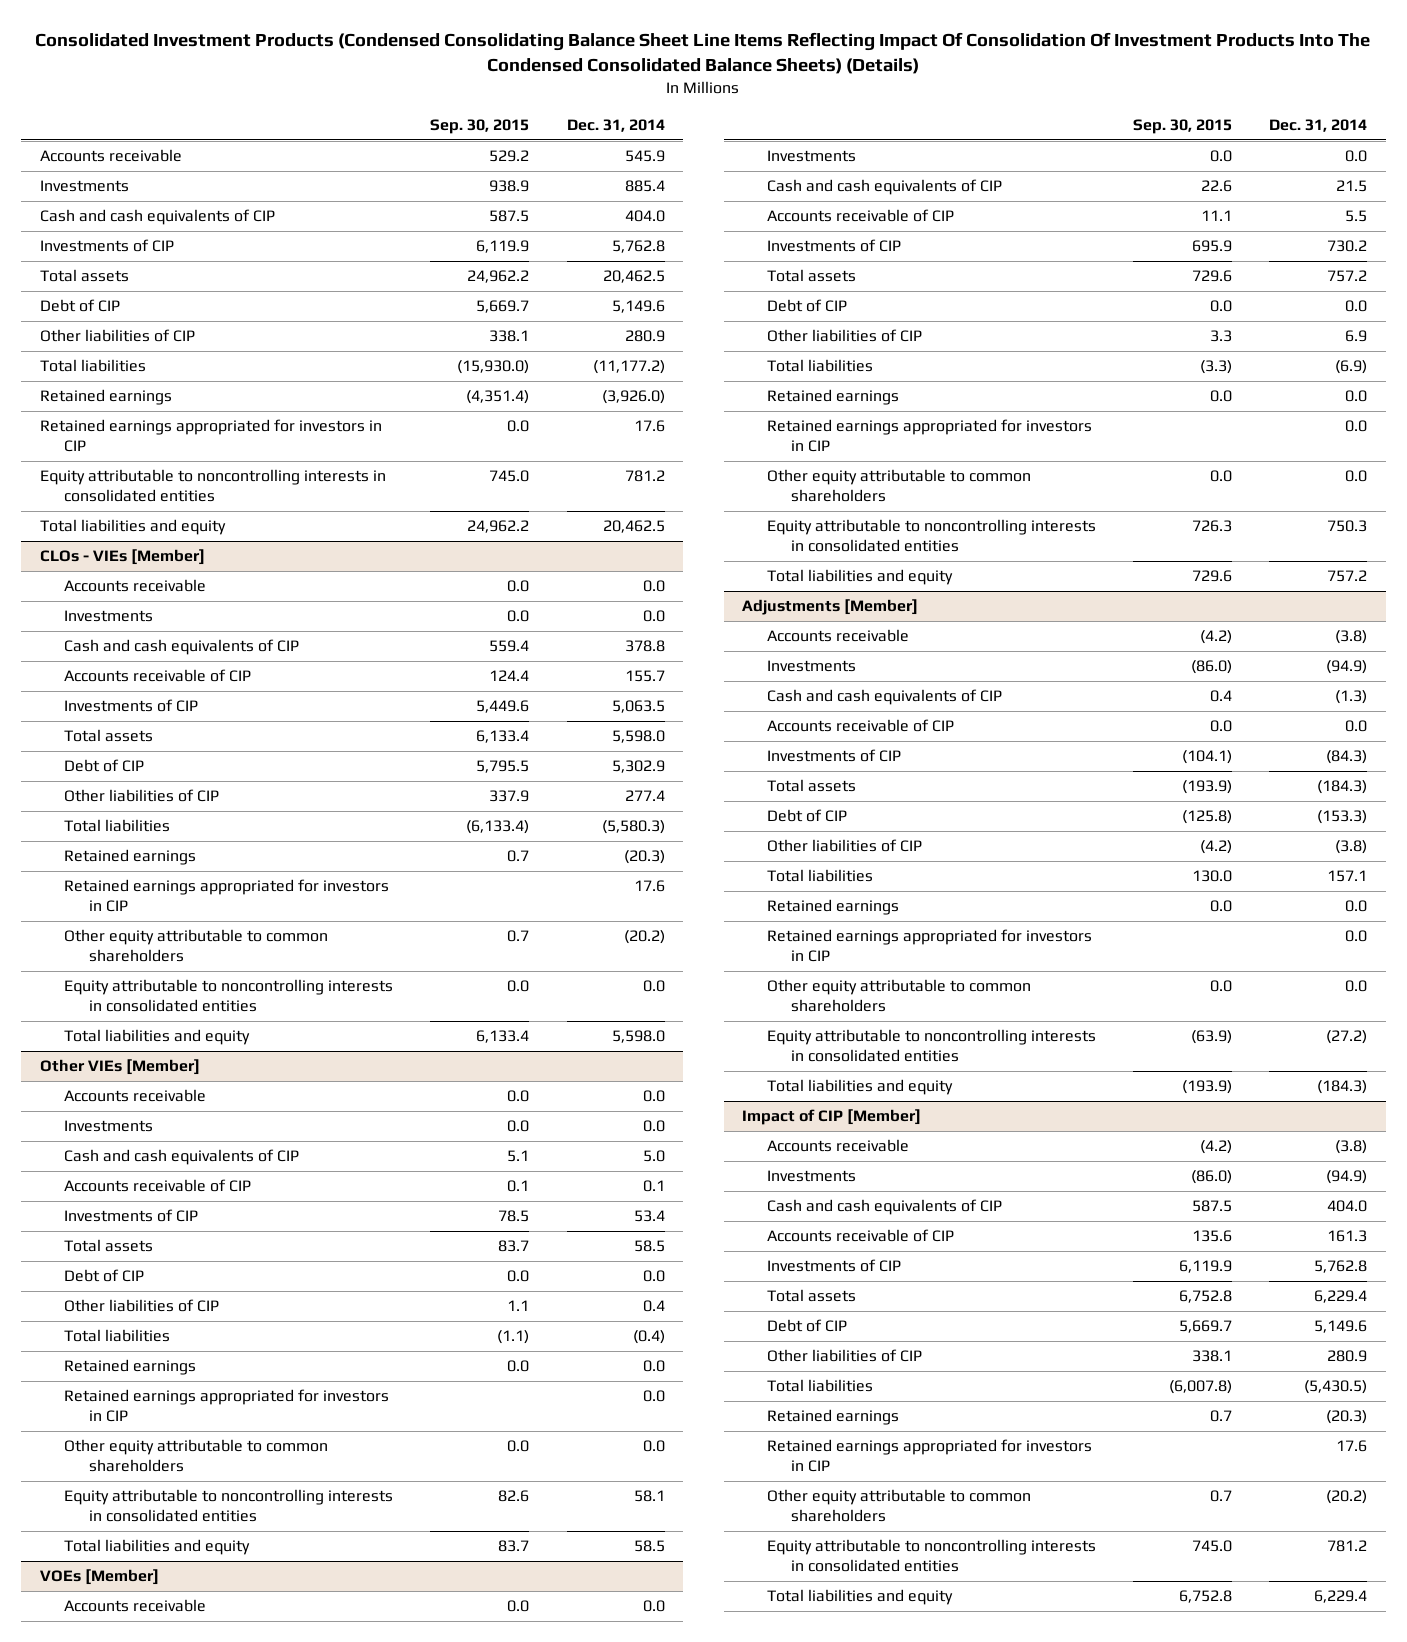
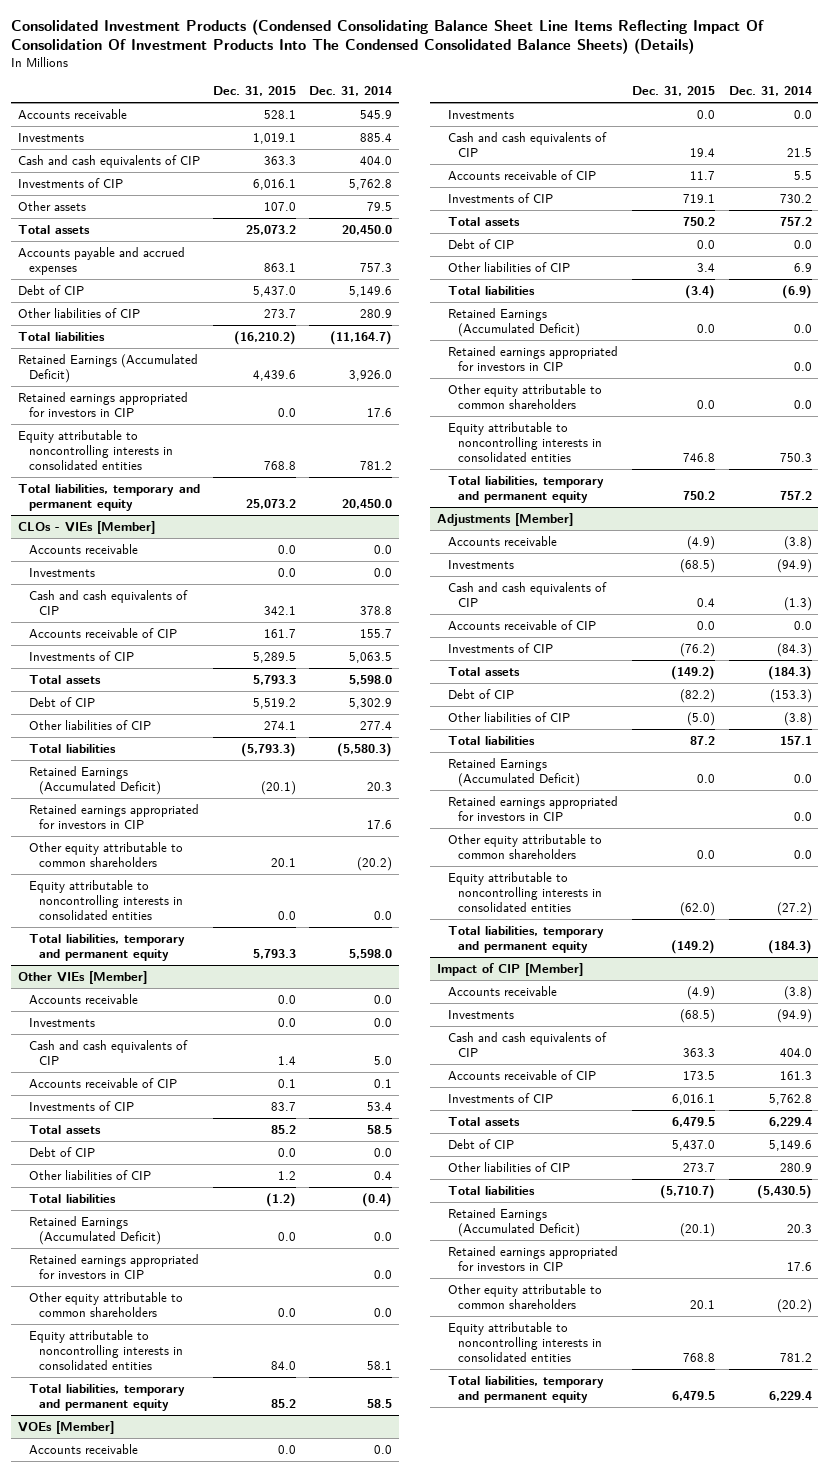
[430,118,530,134] Sep. 30, 2015 -> none
none -> [213,86,297,97] Dec. 31, 2015
none -> [17,200,86,211] Other assets
[602,270,665,284] 20,462.5 -> [342,224,393,235] 20,450.0
none -> [17,246,185,275] Accounts payable and accrued expenses
[592,360,665,375] (11,177.2) -> [330,330,393,345] (11,164.7)
[39,389,172,406] Retained earnings -> [17,353,198,383] Retained Earnings (Accumulated Deficit)
[601,390,665,405] (3,926.0) -> [349,369,393,381] 3,926.0
[39,519,226,536] Total liabilities and equity -> [17,483,200,511] Total liabilities, temporary and permanent equity
[602,520,665,534] 20,462.5 -> [342,498,393,509] 20,450.0
[64,849,197,866] Retained earnings -> [28,765,162,795] Retained Earnings (Accumulated Deficit)
[623,850,665,865] (20.3) -> [367,781,393,791] 20.3
[64,1029,251,1046] Total liabilities and equity -> [28,933,185,961] Total liabilities, temporary and permanent equity
[64,1359,197,1376] Retained earnings -> [28,1215,162,1245] Retained Earnings (Accumulated Deficit)
[64,1539,251,1556] Total liabilities and equity -> [28,1383,185,1411] Total liabilities, temporary and permanent equity
[766,389,899,406] Retained earnings -> [447,307,581,337] Retained Earnings (Accumulated Deficit)
[766,569,953,586] Total liabilities and equity -> [447,475,604,503] Total liabilities, temporary and permanent equity
[766,899,899,916] Retained earnings -> [447,757,581,787] Retained Earnings (Accumulated Deficit)
[766,1079,953,1096] Total liabilities and equity -> [447,925,604,953] Total liabilities, temporary and permanent equity
[766,1409,899,1426] Retained earnings -> [447,1207,581,1237] Retained Earnings (Accumulated Deficit)
[1326,1410,1368,1425] (20.3) -> [786,1223,812,1233] 20.3
[766,1589,953,1606] Total liabilities and equity -> [447,1375,604,1403] Total liabilities, temporary and permanent equity

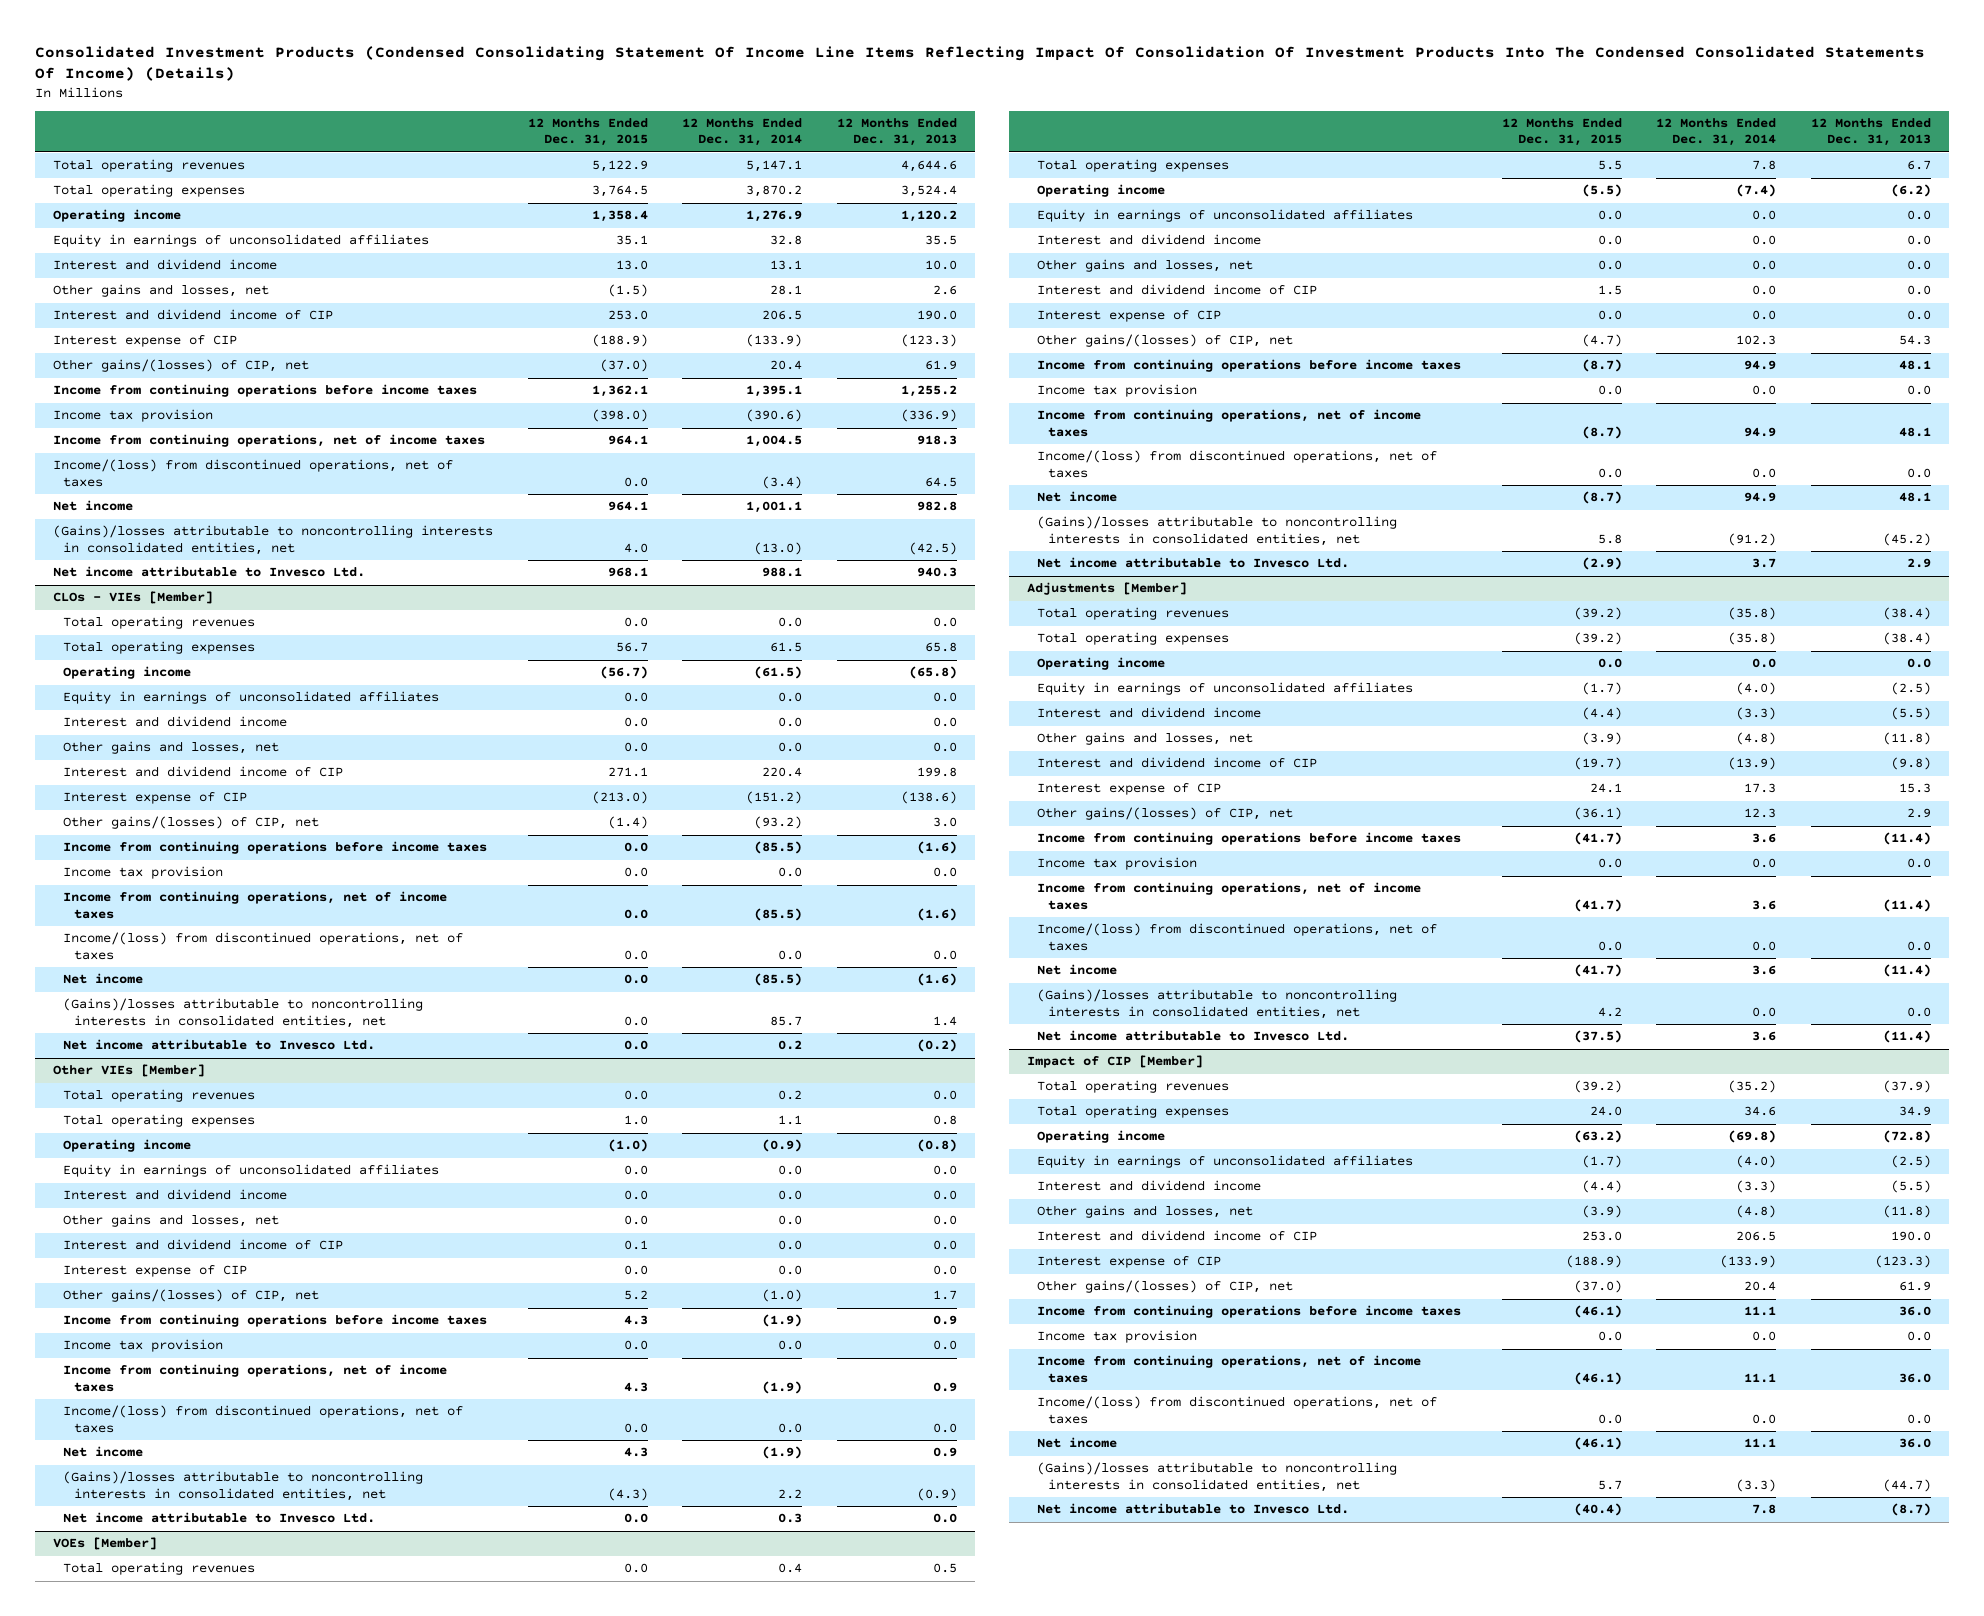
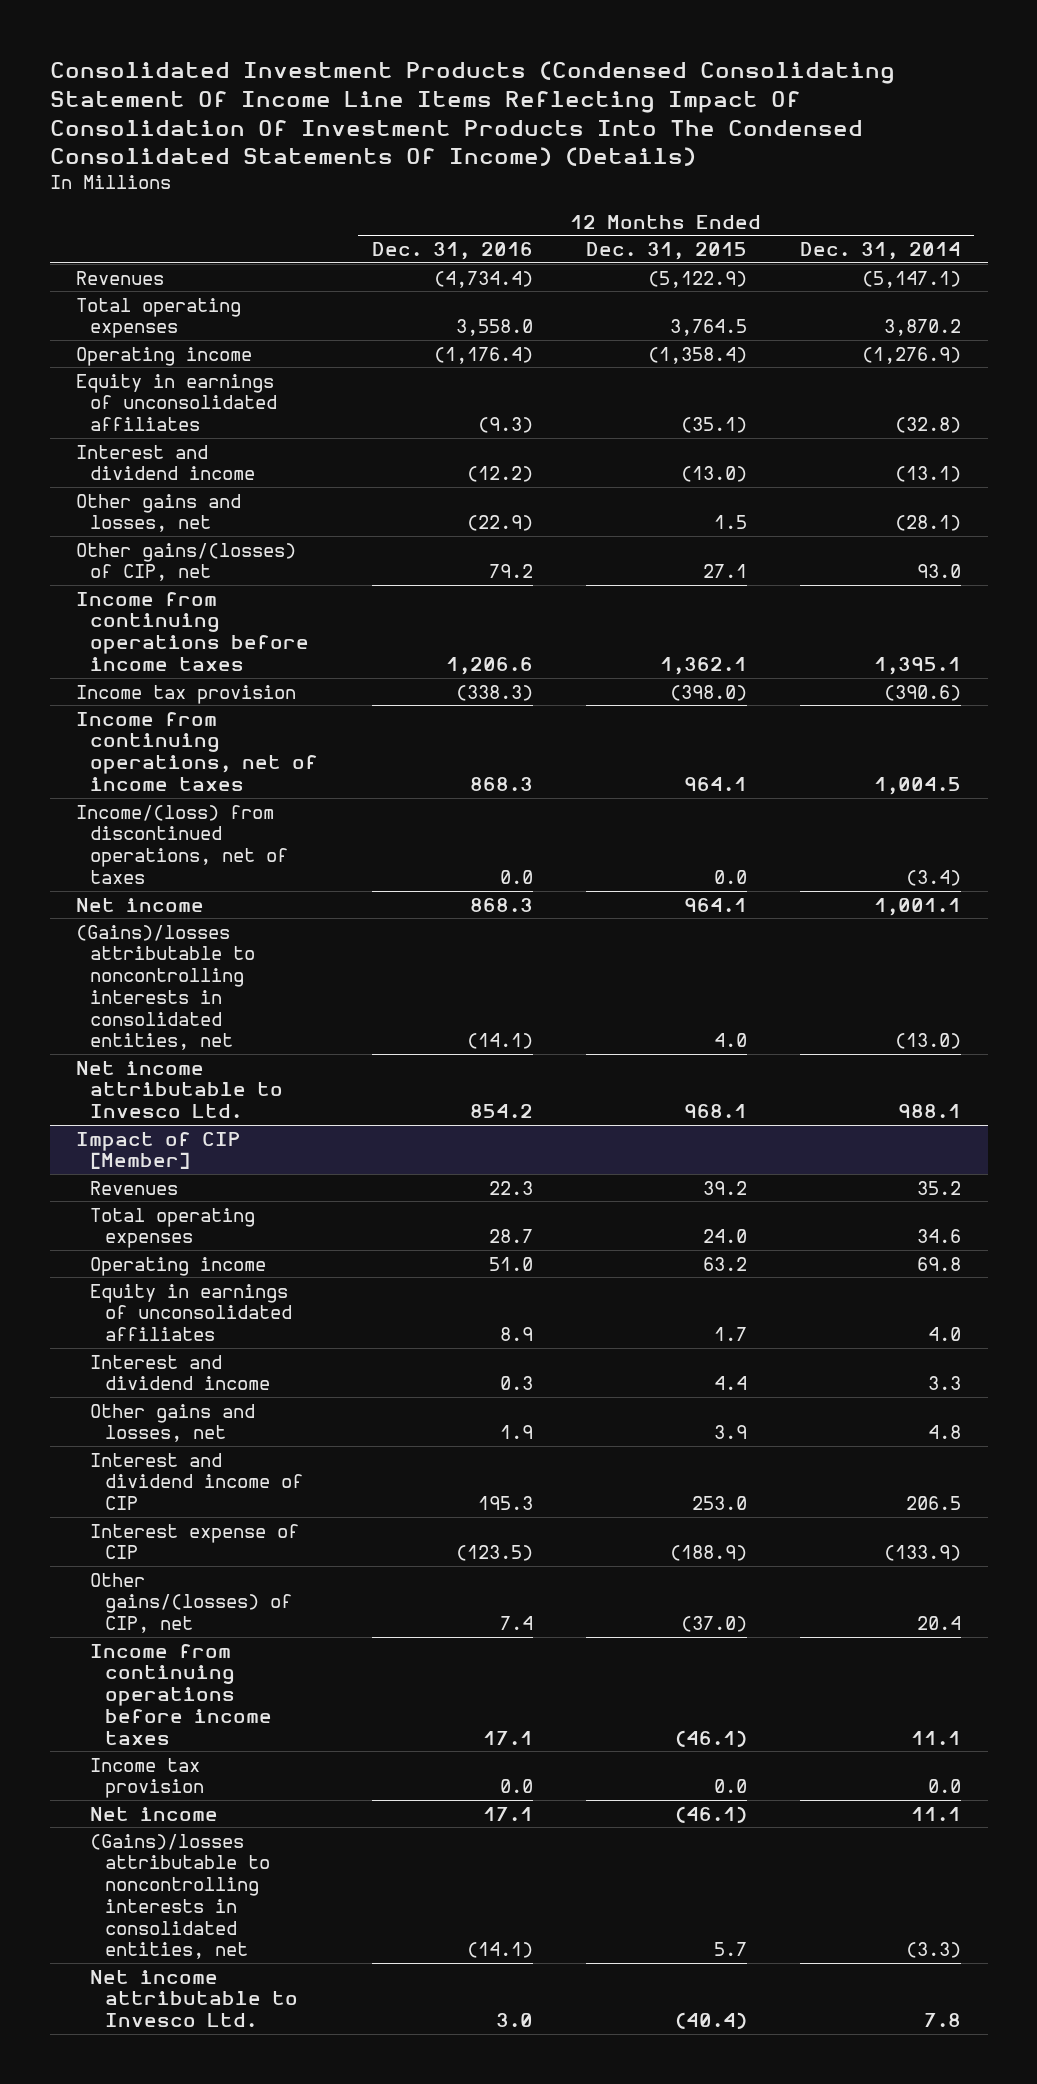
[837,118,958,147] 12 Months Ended Dec. 31, 2013 -> none
none -> [371,242,533,261] Dec. 31, 2016
[52,159,245,173] Total operating revenues -> [76,270,165,285] Revenues
[591,160,648,173] 5,122.9 -> [647,270,747,288] (5,122.9)
[746,160,803,173] 5,147.1 -> [861,270,961,288] (5,147.1)
[52,309,333,321] Interest and dividend income of CIP -> none
[52,335,237,348] Interest expense of CIP -> none
[591,210,648,223] 1,358.4 -> [647,346,747,364] (1,358.4)
[746,210,803,223] 1,276.9 -> [861,346,961,364] (1,276.9)
[615,235,648,246] 35.1 -> [680,417,747,434] (35.1)
[770,235,803,246] 32.8 -> [894,417,961,434] (32.8)
[615,260,648,271] 13.0 -> [680,466,747,483] (13.0)
[770,260,803,271] 13.1 -> [894,466,961,483] (13.1)
[607,284,648,298] (1.5) -> [713,515,747,530] 1.5
[770,285,803,296] 28.1 -> [894,515,961,532] (28.1)
[599,359,648,373] (37.0) -> [702,564,747,579] 27.1
[770,360,803,371] 20.4 -> [916,564,961,579] 93.0
[52,591,213,605] CLOs - VIEs [Member] -> none
[63,616,256,630] Total operating revenues -> none
[63,641,256,655] Total operating expenses -> none
[63,666,192,680] Operating income -> none
[63,691,440,705] Equity in earnings of unconsolidated affiliates -> none
[63,716,288,728] Interest and dividend income -> none
[63,741,280,755] Other gains and losses, net -> none
[63,766,344,778] Interest and dividend income of CIP -> none
[63,792,248,805] Interest expense of CIP -> none
[63,816,320,830] Other gains/(losses) of CIP, net -> none
[63,841,488,855] Income from continuing operations before income taxes -> none
[63,866,224,880] Income tax provision -> none
[63,891,448,919] Income from continuing operations, net of income taxes -> none
[63,932,464,960] Income/(loss) from discontinued operations, net of taxes -> none
[63,973,144,985] Net income -> none
[63,998,424,1028] (Gains)/losses attributable to noncontrolling interests in consolidated entities, net -> none
[63,1039,376,1051] Net income attributable to Invesco Ltd. -> none
[52,1064,205,1078] Other VIEs [Member] -> none
[63,1089,256,1103] Total operating revenues -> none
[63,1114,256,1128] Total operating expenses -> none
[63,1139,192,1153] Operating income -> none
[63,1164,440,1178] Equity in earnings of unconsolidated affiliates -> none
[63,1189,288,1201] Interest and dividend income -> none
[63,1214,280,1228] Other gains and losses, net -> none
[63,1239,344,1251] Interest and dividend income of CIP -> none
[63,1265,248,1278] Interest expense of CIP -> none
[63,1289,320,1303] Other gains/(losses) of CIP, net -> none
[63,1314,488,1328] Income from continuing operations before income taxes -> none
[63,1339,224,1353] Income tax provision -> none
[63,1364,448,1392] Income from continuing operations, net of income taxes -> none
[63,1405,464,1433] Income/(loss) from discontinued operations, net of taxes -> none
[63,1446,144,1458] Net income -> none
[63,1471,424,1501] (Gains)/losses attributable to noncontrolling interests in consolidated entities, net -> none
[63,1512,376,1524] Net income attributable to Invesco Ltd. -> none
[52,1537,157,1551] VOEs [Member] -> none
[63,1562,256,1576] Total operating revenues -> none
[1037,159,1230,173] Total operating expenses -> none
[1037,184,1166,198] Operating income -> none
[1037,209,1414,223] Equity in earnings of unconsolidated affiliates -> none
[1037,234,1262,246] Interest and dividend income -> none
[1037,259,1254,273] Other gains and losses, net -> none
[1037,284,1318,296] Interest and dividend income of CIP -> none
[1037,310,1222,323] Interest expense of CIP -> none
[1037,334,1294,348] Other gains/(losses) of CIP, net -> none
[1037,359,1462,373] Income from continuing operations before income taxes -> none
[1037,384,1198,398] Income tax provision -> none
[1037,409,1422,437] Income from continuing operations, net of income taxes -> none
[1037,450,1438,478] Income/(loss) from discontinued operations, net of taxes -> none
[1037,491,1118,503] Net income -> none
[1037,516,1398,546] (Gains)/losses attributable to noncontrolling interests in consolidated entities, net -> none
[1037,557,1350,569] Net income attributable to Invesco Ltd. -> none
[1026,582,1187,596] Adjustments [Member] -> none
[1037,607,1230,621] Total operating revenues -> none
[1037,632,1230,646] Total operating expenses -> none
[1037,657,1166,671] Operating income -> none
[1037,682,1414,696] Equity in earnings of unconsolidated affiliates -> none
[1037,707,1262,719] Interest and dividend income -> none
[1037,732,1254,746] Other gains and losses, net -> none
[1037,757,1318,769] Interest and dividend income of CIP -> none
[1037,783,1222,796] Interest expense of CIP -> none
[1037,807,1294,821] Other gains/(losses) of CIP, net -> none
[1037,832,1462,846] Income from continuing operations before income taxes -> none
[1037,857,1198,871] Income tax provision -> none
[1037,882,1422,910] Income from continuing operations, net of income taxes -> none
[1037,923,1438,951] Income/(loss) from discontinued operations, net of taxes -> none
[1037,964,1118,976] Net income -> none
[1037,989,1398,1019] (Gains)/losses attributable to noncontrolling interests in consolidated entities, net -> none
[1037,1030,1350,1042] Net income attributable to Invesco Ltd. -> none
[1037,1080,1230,1094] Total operating revenues -> [90,1180,179,1195] Revenues
[1573,1080,1622,1094] (39.2) -> [702,1180,747,1195] 39.2
[1728,1080,1777,1094] (35.2) -> [916,1180,961,1195] 35.2
[1573,1130,1622,1144] (63.2) -> [702,1256,747,1271] 63.2
[1728,1130,1777,1144] (69.8) -> [916,1256,961,1271] 69.8
[1581,1155,1622,1169] (1.7) -> [713,1327,747,1342] 1.7
[1736,1155,1777,1169] (4.0) -> [927,1327,961,1342] 4.0
[1581,1180,1622,1194] (4.4) -> [713,1376,747,1391] 4.4
[1736,1180,1777,1194] (3.3) -> [927,1376,961,1391] 3.3
[1581,1205,1622,1219] (3.9) -> [713,1425,747,1440] 3.9
[1736,1205,1777,1219] (4.8) -> [927,1425,961,1440] 4.8
[1037,1355,1422,1383] Income from continuing operations, net of income taxes -> none
[1037,1396,1438,1424] Income/(loss) from discontinued operations, net of taxes -> none

